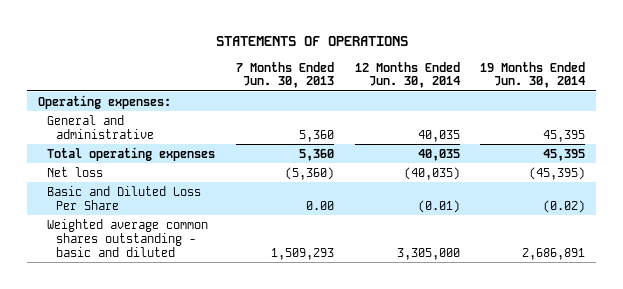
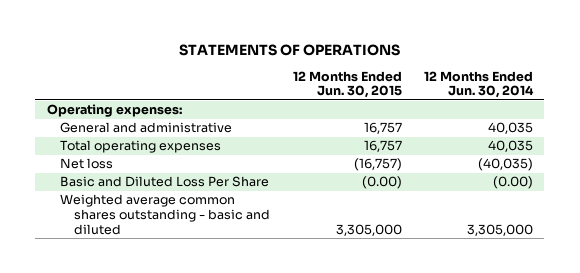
[235,61,334,89] 7 Months Ended Jun. 30, 2013 -> none
[480,61,586,89] 19 Months Ended Jun. 30, 2014 -> none
none -> [292,70,402,99] 12 Months Ended Jun. 30, 2015
[417,199,460,213] (0.01) -> [493,176,534,190] (0.00)

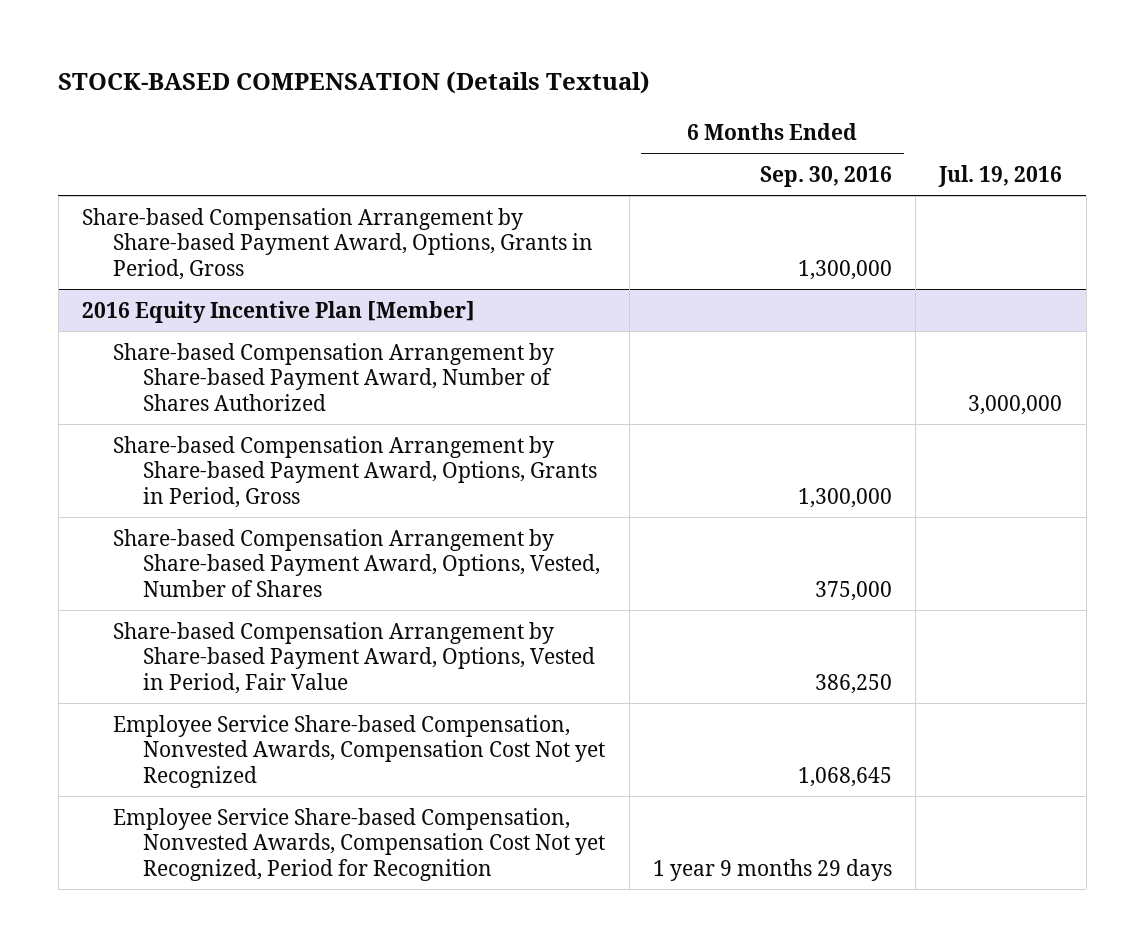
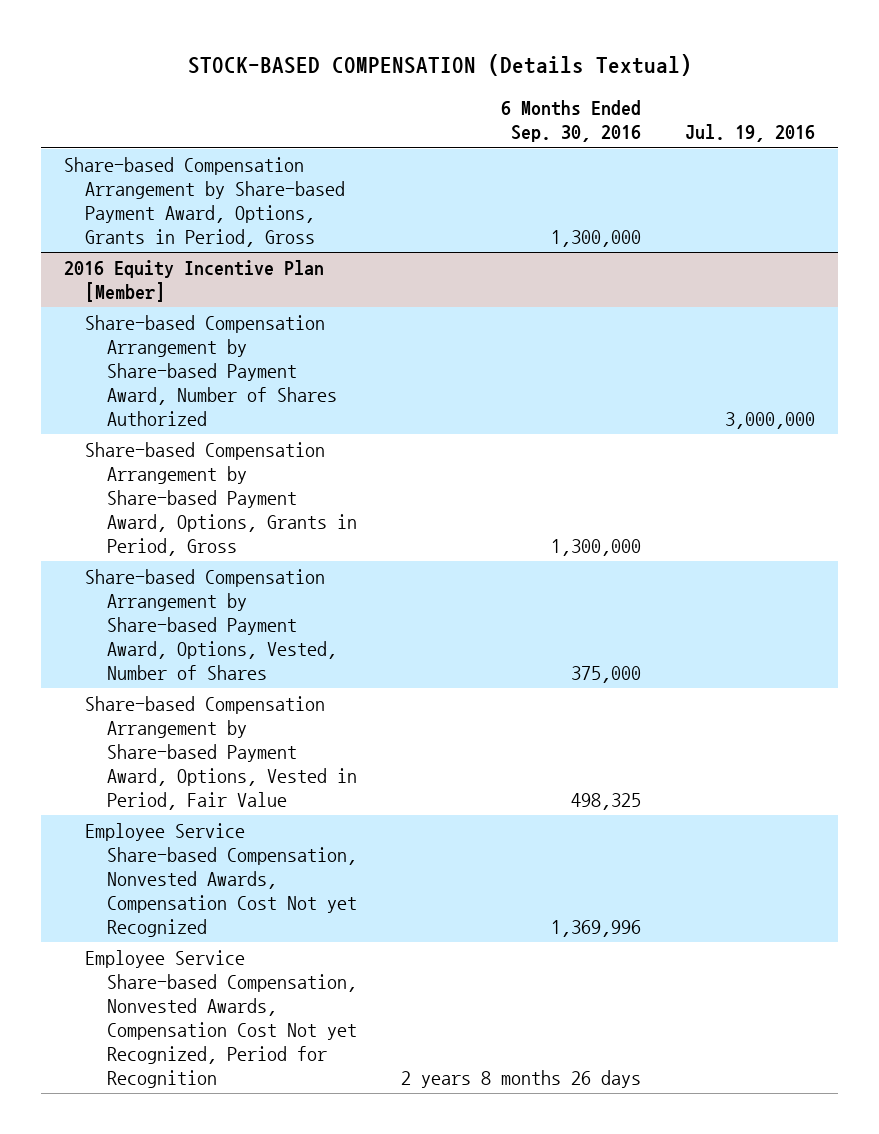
[814,673,892,694] 386,250 -> [570,792,641,810] 498,325
[797,766,892,787] 1,068,645 -> [550,919,641,937] 1,369,996
[652,858,892,881] 1 year 9 months 29 days -> [400,1069,641,1088] 2 years 8 months 26 days

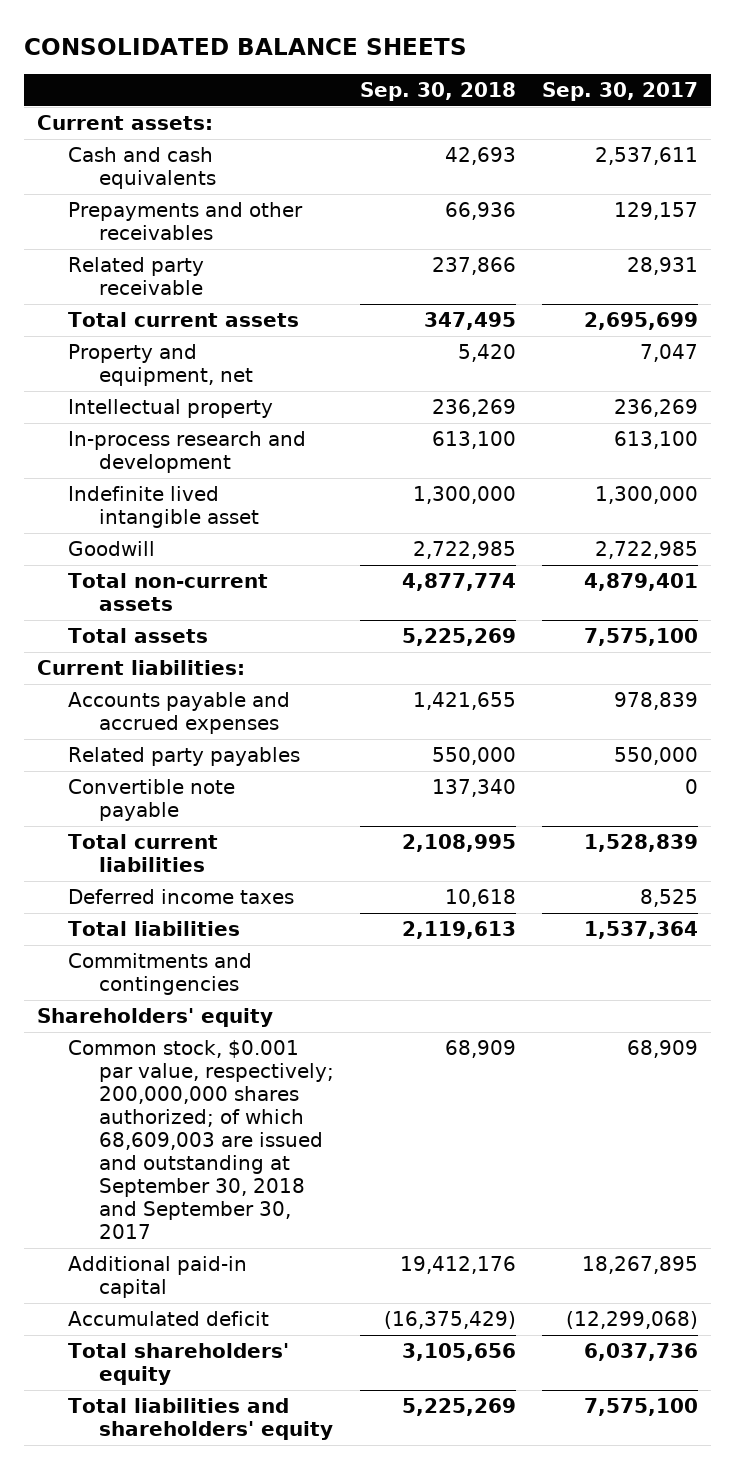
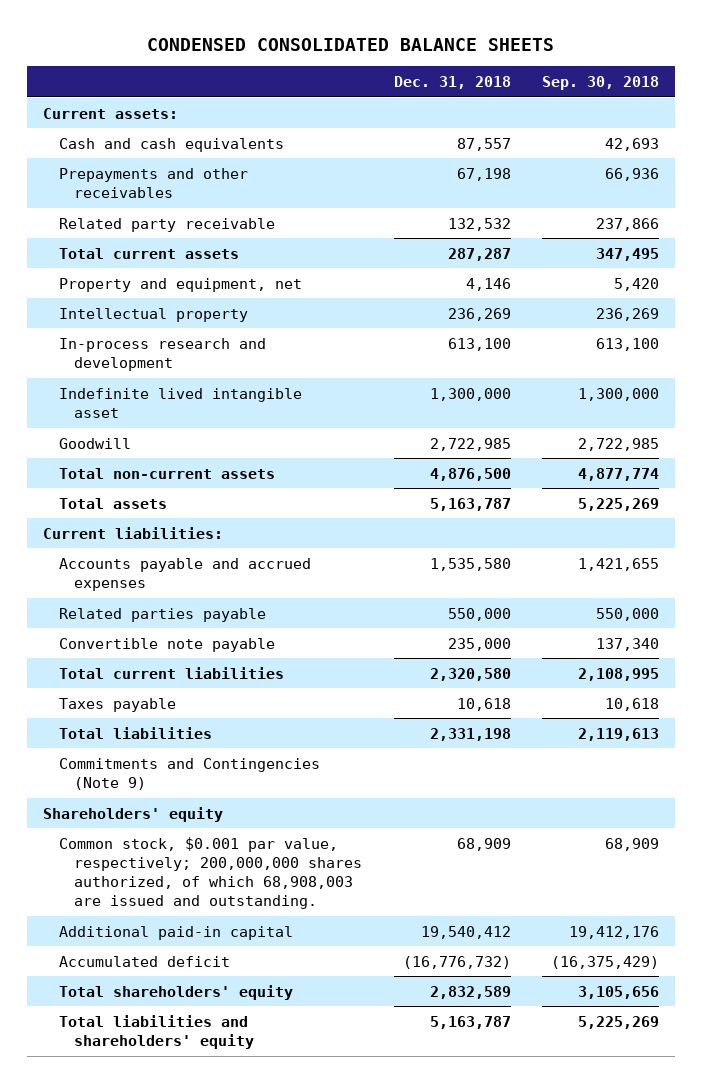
[24,37,468,55] CONSOLIDATED BALANCE SHEETS -> [147,38,555,52] CONDENSED CONSOLIDATED BALANCE SHEETS
[541,81,698,101] Sep. 30, 2017 -> none
none -> [393,76,511,90] Dec. 31, 2018
[68,746,301,766] Related party payables -> [58,607,266,622] Related parties payable
[68,888,295,904] Deferred income taxes -> [58,697,176,712] Taxes payable
[68,952,253,995] Commitments and contingencies -> [58,757,320,790] Commitments and Contingencies (Note 9)
[68,1039,335,1240] Common stock, $0.001 par value, respectively; 200,000,000 shares authorized; of which 68,609,003 are issued and outstanding at September 30, 2018 and September 30, 2017 -> [58,836,363,910] Common stock, $0.001 par value, respectively; 200,000,000 shares authorized, of which 68,908,003 are issued and outstanding.

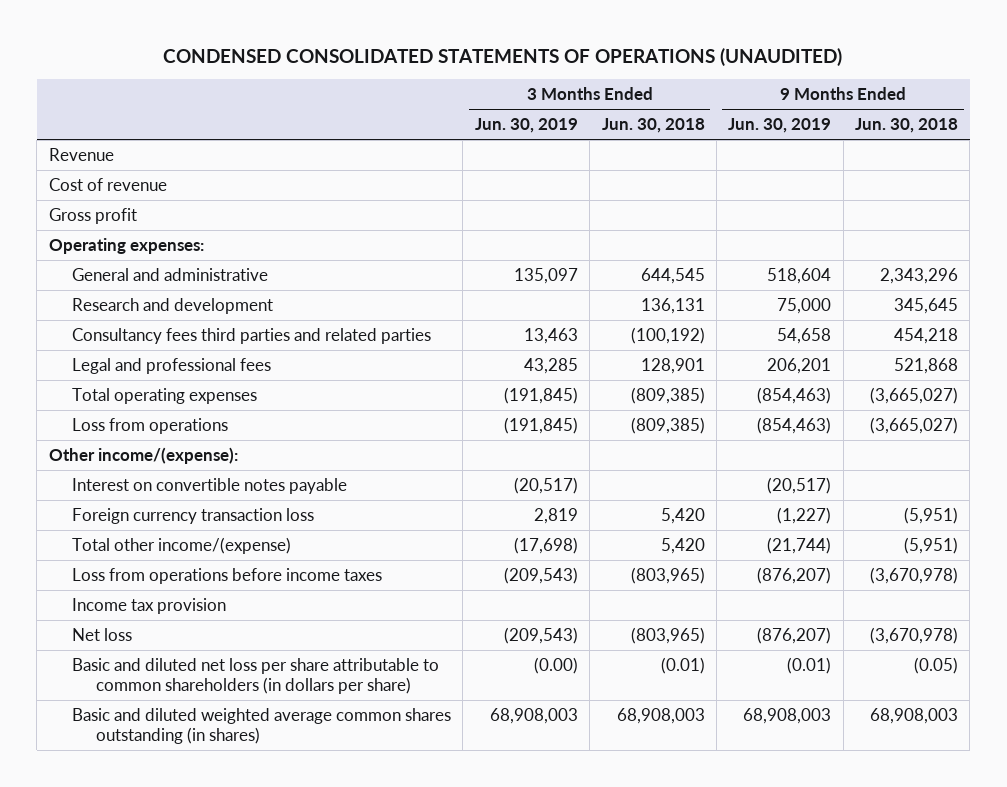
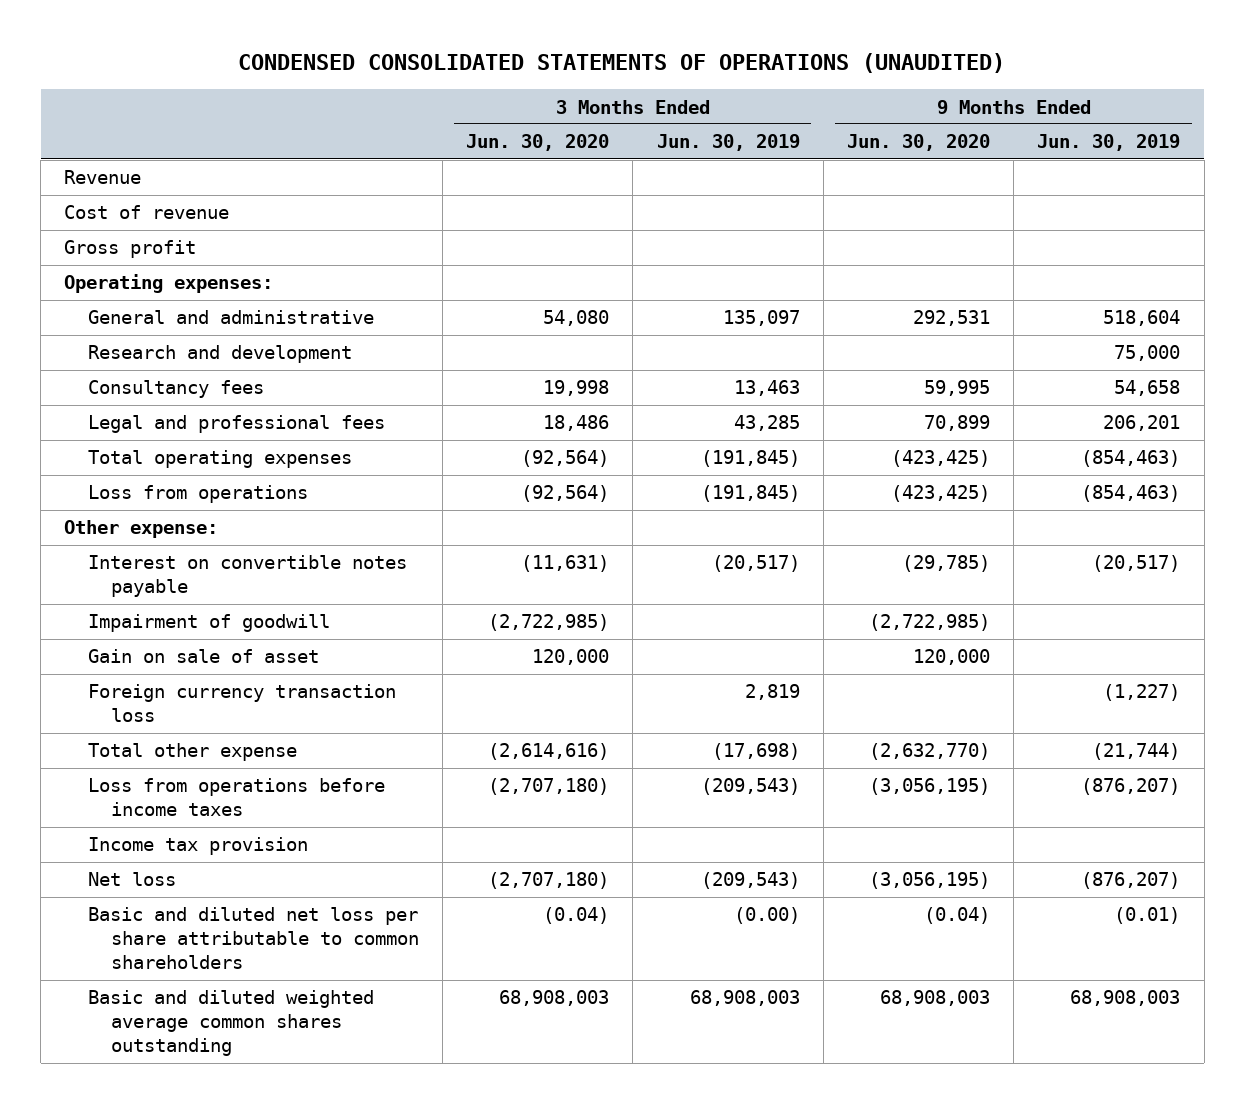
[601,118,705,134] Jun. 30, 2018 -> none
[854,118,958,134] Jun. 30, 2018 -> none
none -> [466,134,610,152] Jun. 30, 2020
none -> [847,134,991,152] Jun. 30, 2020
[72,327,432,344] Consultancy fees third parties and related parties -> [87,380,264,399] Consultancy fees
[48,446,238,464] Other income/(expense): -> [64,520,219,539] Other expense:
none -> [87,614,330,633] Impairment of goodwill
none -> [87,649,319,664] Gain on sale of asset
[72,536,292,554] Total other income/(expense) -> [87,743,297,762] Total other expense
[72,657,440,694] Basic and diluted net loss per share attributable to common shareholders (in dollars per share) -> [87,907,419,970] Basic and diluted net loss per share attributable to common shareholders
[72,707,452,744] Basic and diluted weighted average common shares outstanding (in shares) -> [87,990,374,1057] Basic and diluted weighted average common shares outstanding

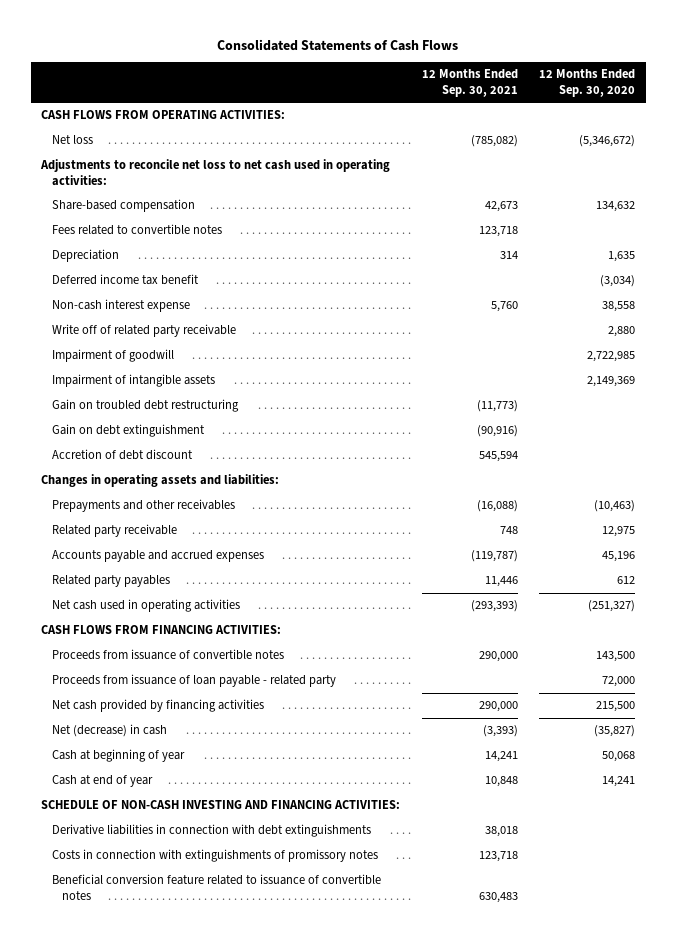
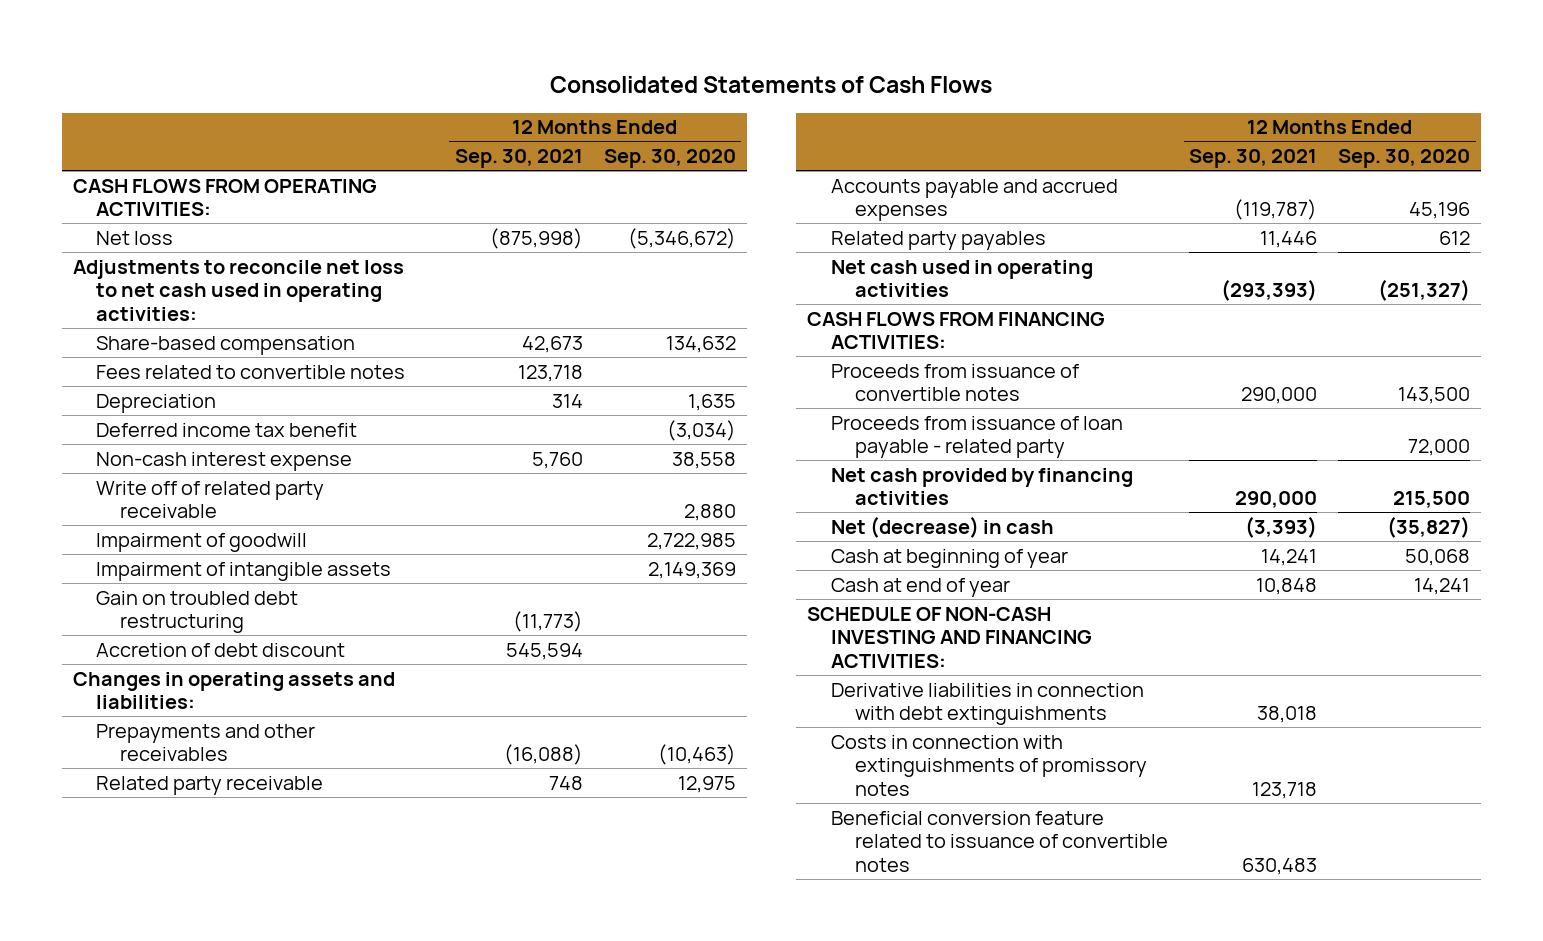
[470,135,518,148] (785,082) -> [489,227,583,249] (875,998)
[51,424,205,438] Gain on debt extinguishment -> none

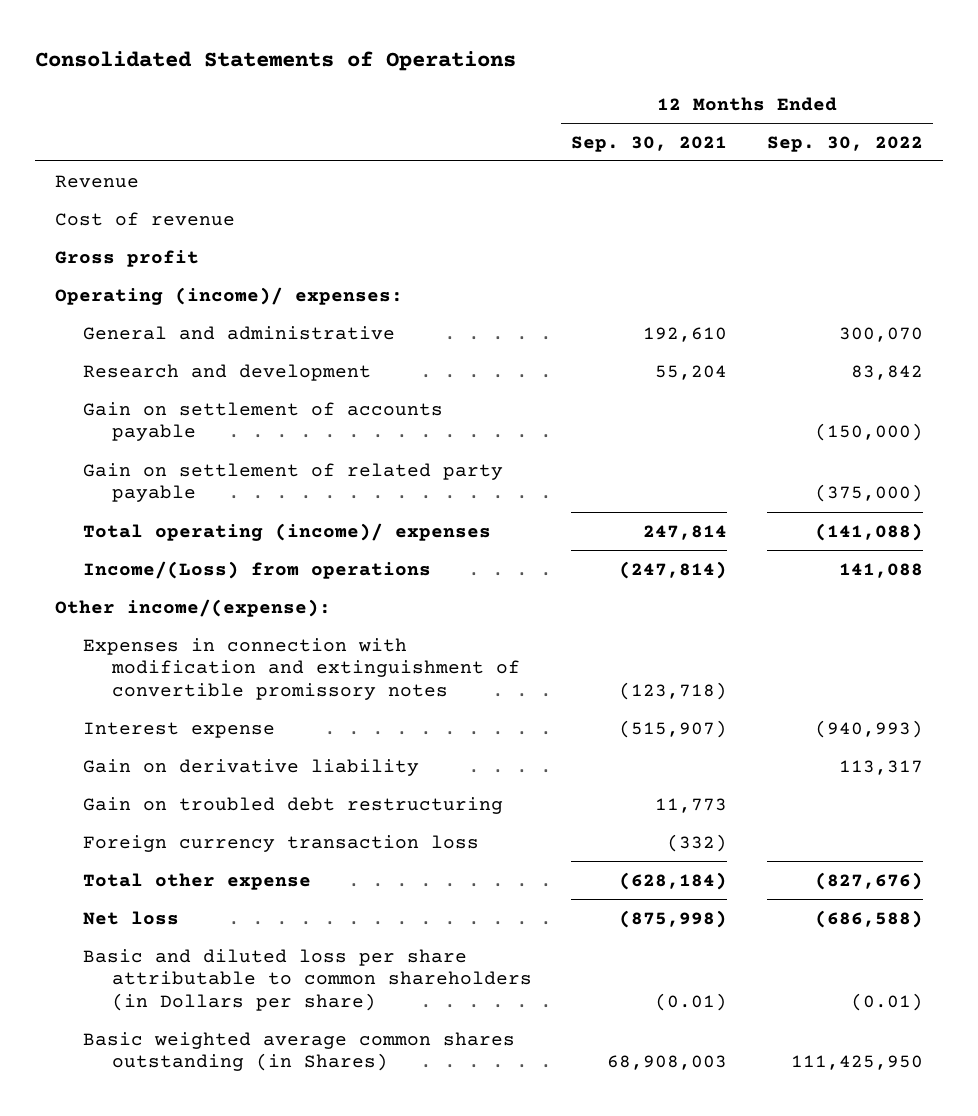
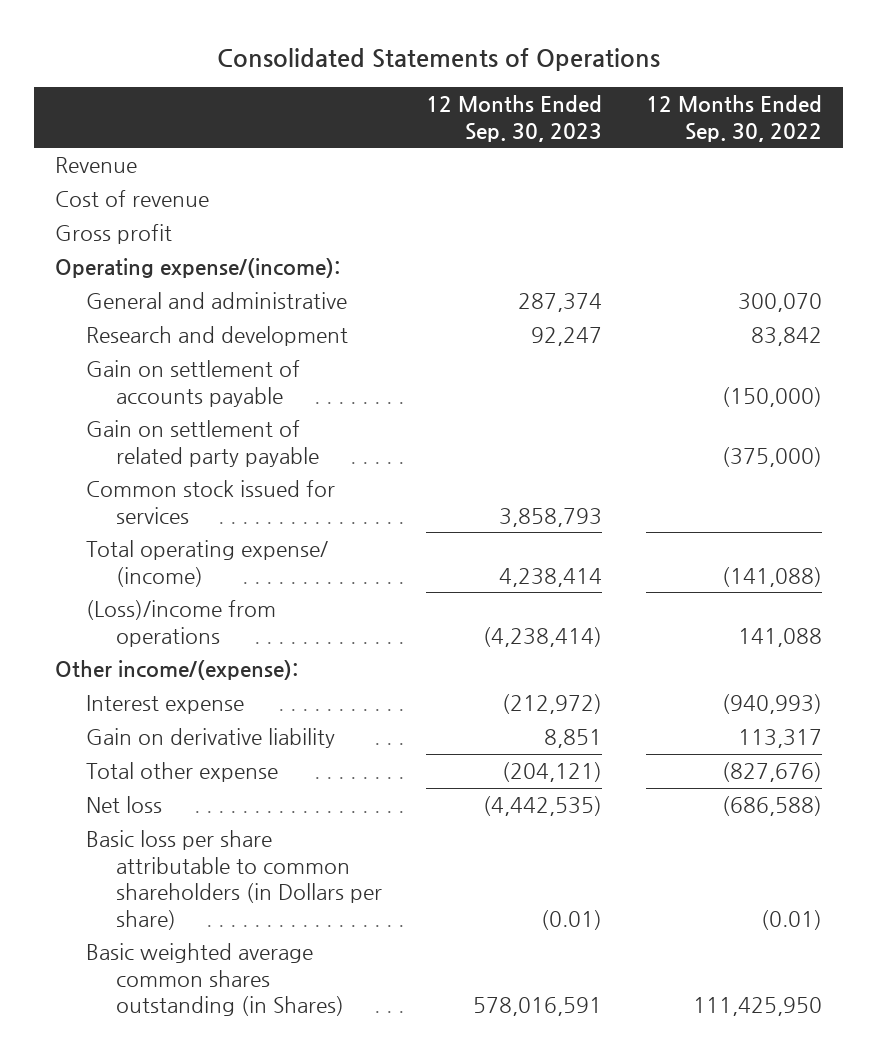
[571,135,728,152] Sep. 30, 2021 -> none
none -> [426,95,603,142] 12 Months Ended Sep. 30, 2023
[55,286,404,305] Operating (income)/ expenses: -> [55,258,341,279] Operating expense/(income):
none -> [85,480,335,524] Common stock issued for services
[83,522,492,541] Total operating (income)/ expenses -> [85,540,328,587] Total operating expense/ (income)
[83,560,432,579] Income/(Loss) from operations -> [85,600,276,647] (Loss)/income from operations
[83,637,520,701] Expenses in connection with modification and extinguishment of convertible promissory notes -> none
[83,796,504,814] Gain on troubled debt restructuring -> none
[83,834,480,852] Foreign currency transaction loss -> none
[83,948,532,1012] Basic and diluted loss per share attributable to common shareholders (in Dollars per share) -> [85,830,383,930] Basic loss per share attributable to common shareholders (in Dollars per share)

